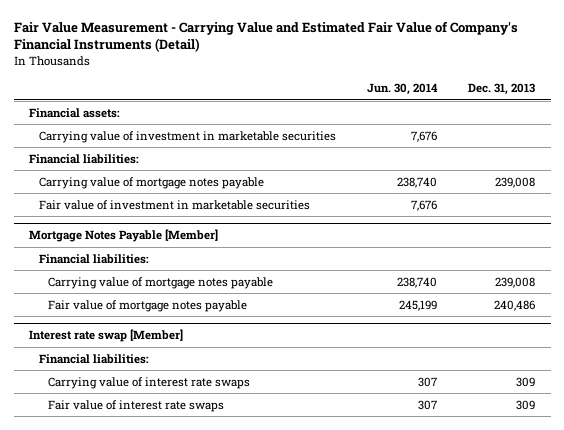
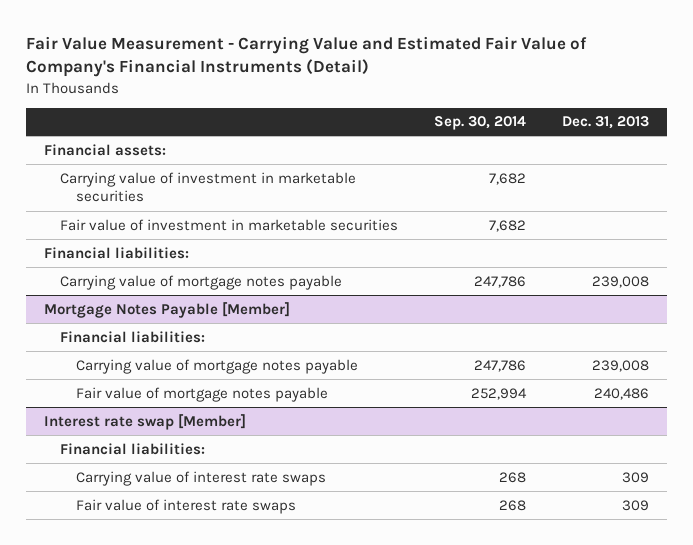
[366,83,438,96] Jun. 30, 2014 -> none
none -> [434,116,527,131] Sep. 30, 2014
[38,199,310,210] Fair value of investment in marketable securities -> [60,218,399,231] Fair value of investment in marketable securities

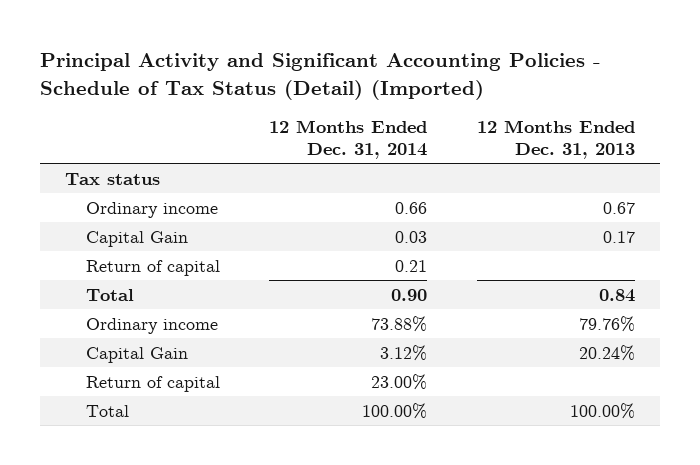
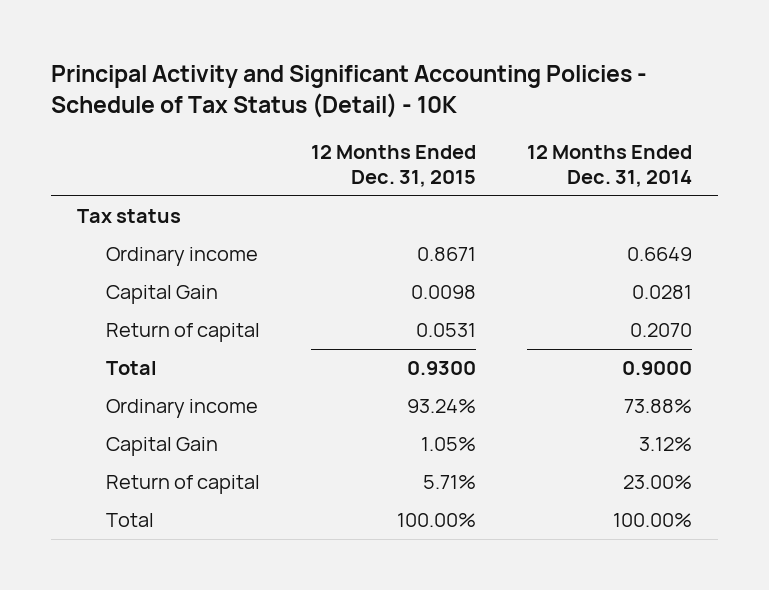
[40,53,602,100] Principal Activity and Significant Accounting Policies - Schedule of Tax Status (Detail) (Imported) -> [51,65,648,119] Principal Activity and Significant Accounting Policies - Schedule of Tax Status (Detail) - 10K
[477,120,636,159] 12 Months Ended Dec. 31, 2013 -> none
none -> [310,145,476,188] 12 Months Ended Dec. 31, 2015
[395,201,428,214] 0.66 -> [627,247,693,262] 0.6649
[395,230,428,243] 0.03 -> [632,285,693,300] 0.0281
[395,259,428,272] 0.21 -> [630,323,693,338] 0.2070
[391,288,428,301] 0.90 -> [622,361,693,376] 0.9000

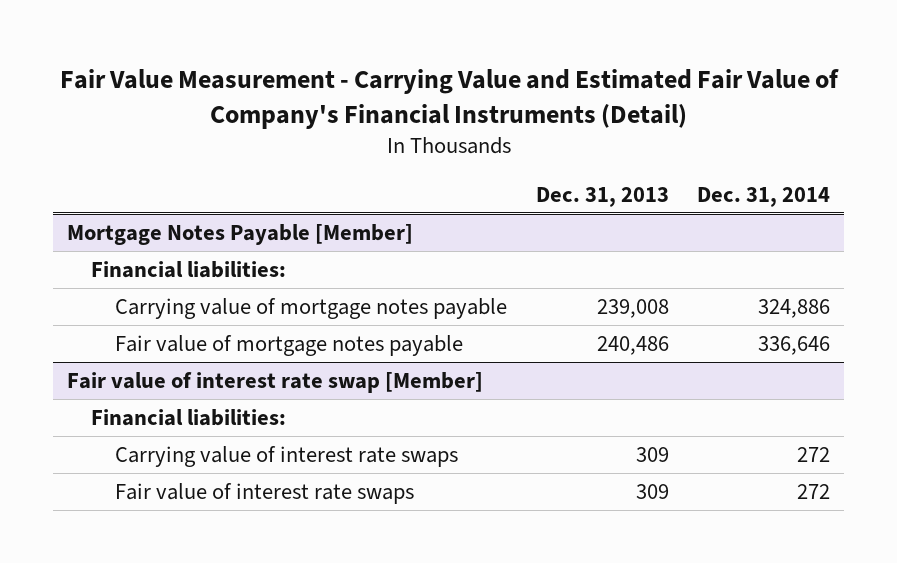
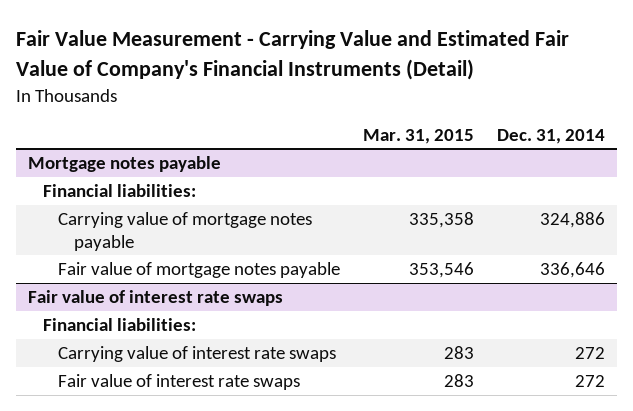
[535,186,669,207] Dec. 31, 2013 -> none
none -> [363,128,475,144] Mar. 31, 2015
[67,223,414,245] Mortgage Notes Payable [Member] -> [27,156,221,173] Mortgage notes payable
[67,371,484,393] Fair value of interest rate swap [Member] -> [27,290,283,307] Fair value of interest rate swaps

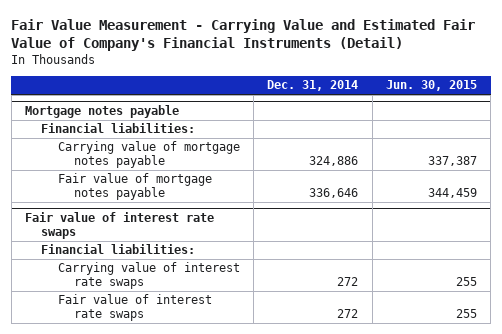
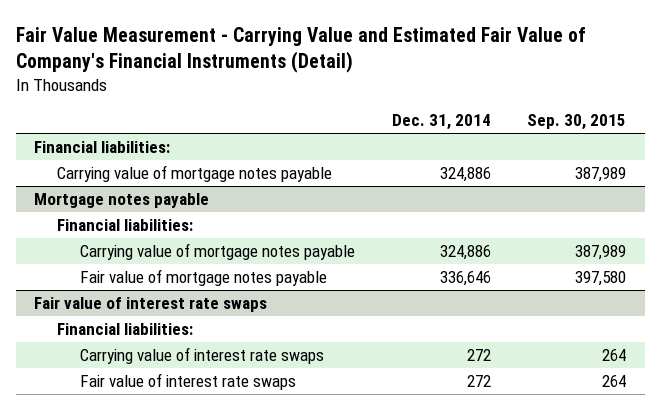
[386,80,478,92] Jun. 30, 2015 -> none
none -> [527,114,627,131] Sep. 30, 2015
none -> [34,140,171,153] Financial liabilities:
none -> [57,164,333,182] Carrying value of mortgage notes payable

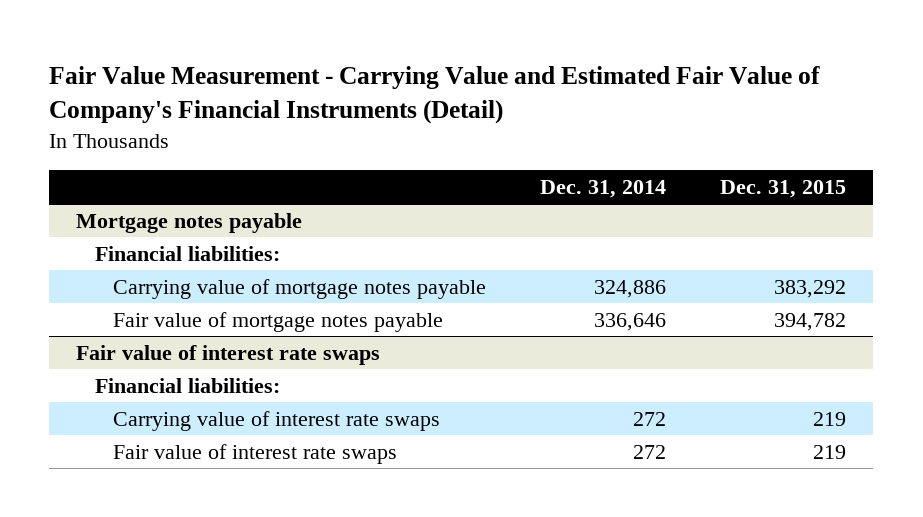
[527,114,627,131] Sep. 30, 2015 -> none
none -> [720,180,847,199] Dec. 31, 2015
[34,140,171,153] Financial liabilities: -> none
[57,164,333,182] Carrying value of mortgage notes payable -> none

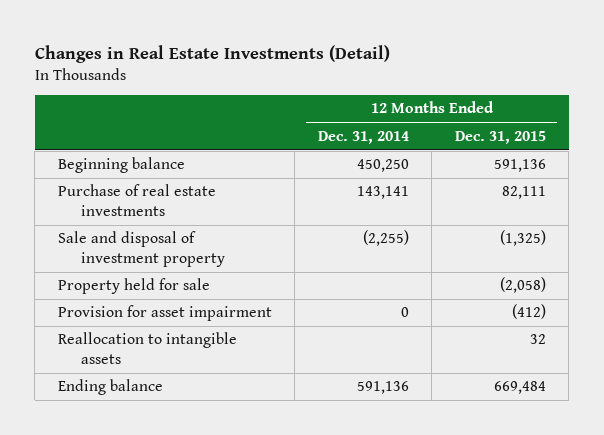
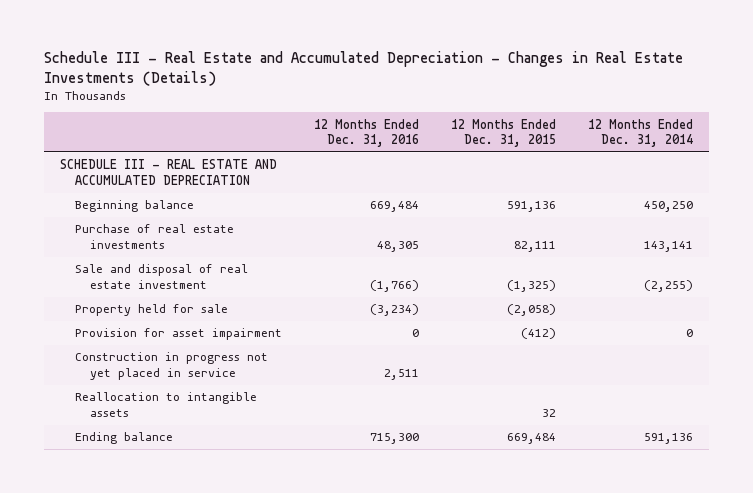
[34,44,390,63] Changes in Real Estate Investments (Detail) -> [43,51,683,86] Schedule III - Real Estate and Accumulated Depreciation - Changes in Real Estate Investments (Details)
none -> [313,118,419,148] 12 Months Ended Dec. 31, 2016
none -> [59,159,277,185] SCHEDULE III - REAL ESTATE AND ACCUMULATED DEPRECIATION
[57,231,226,267] Sale and disposal of investment property -> [74,264,248,289] Sale and disposal of real estate investment
none -> [74,352,268,380] Construction in progress not yet placed in service

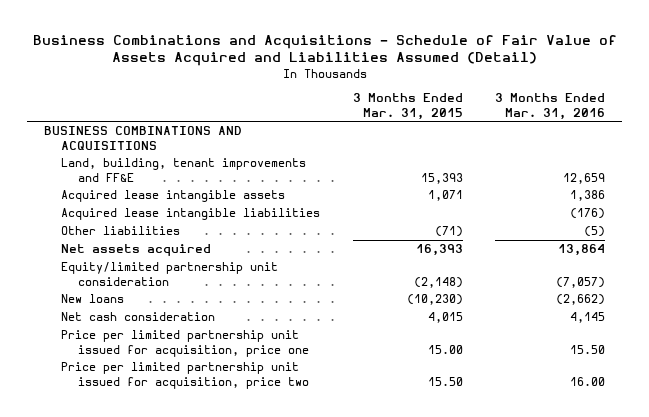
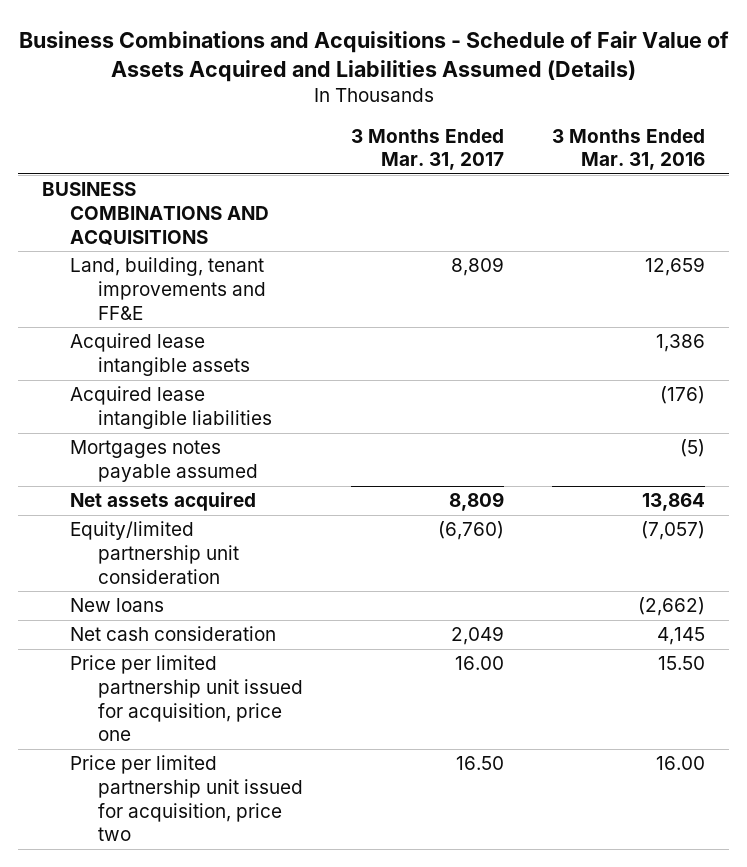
[32,34,617,67] Business Combinations and Acquisitions - Schedule of Fair Value of Assets Acquired and Liabilities Assumed (Detail) -> [18,30,729,82] Business Combinations and Acquisitions - Schedule of Fair Value of Assets Acquired and Liabilities Assumed (Details)
[352,93,463,120] 3 Months Ended Mar. 31, 2015 -> none
none -> [350,128,504,171] 3 Months Ended Mar. 31, 2017
[60,226,180,236] Other liabilities -> none
none -> [70,440,258,483] Mortgages notes payable assumed

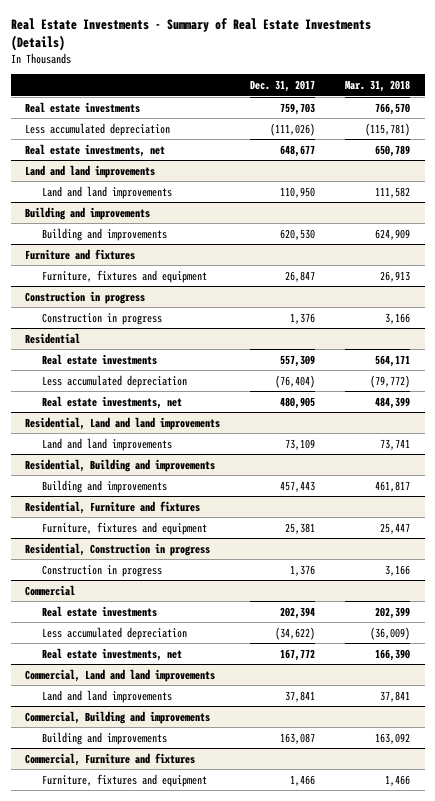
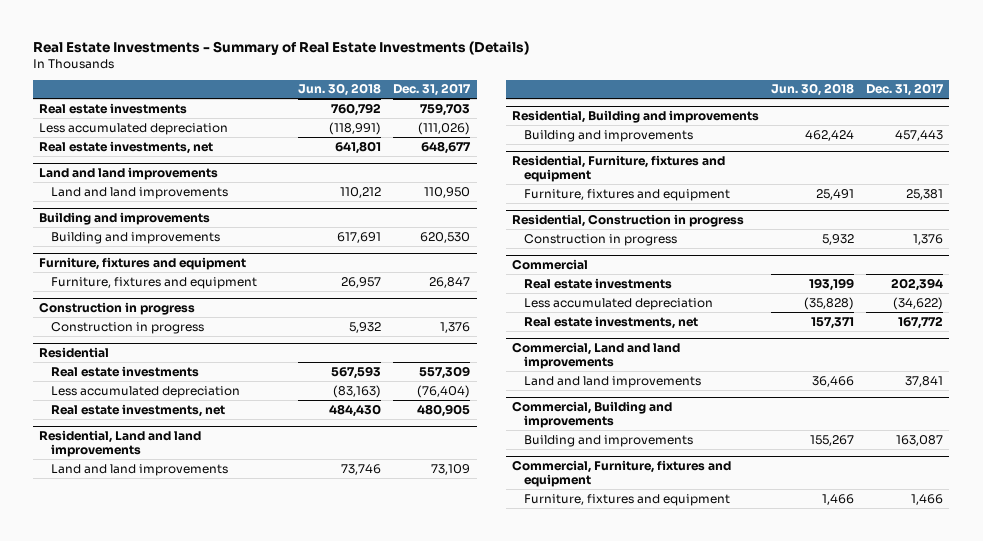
[344,79,410,92] Mar. 31, 2018 -> none
none -> [298,83,382,97] Jun. 30, 2018
[25,248,136,260] Furniture and fixtures -> [39,256,247,270] Furniture, fixtures and equipment
[25,500,201,514] Residential, Furniture and fixtures -> [512,154,726,183] Residential, Furniture, fixtures and equipment
[25,752,196,766] Commercial, Furniture and fixtures -> [512,459,732,488] Commercial, Furniture, fixtures and equipment

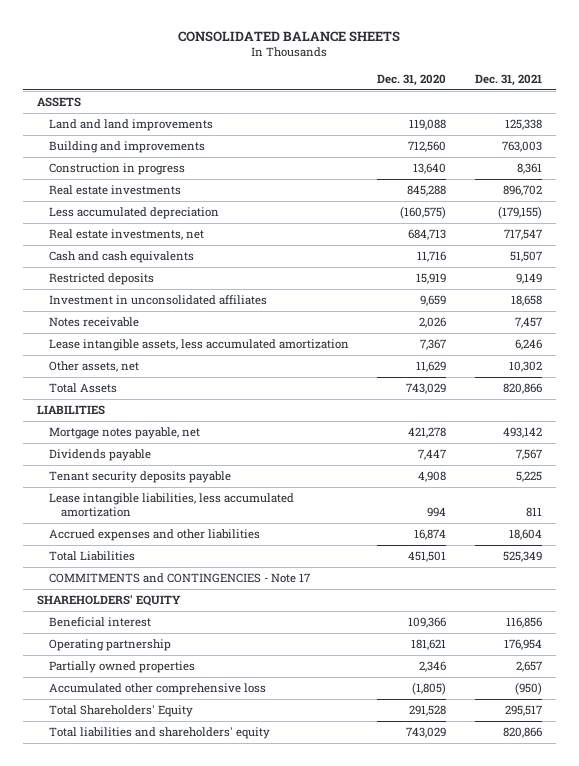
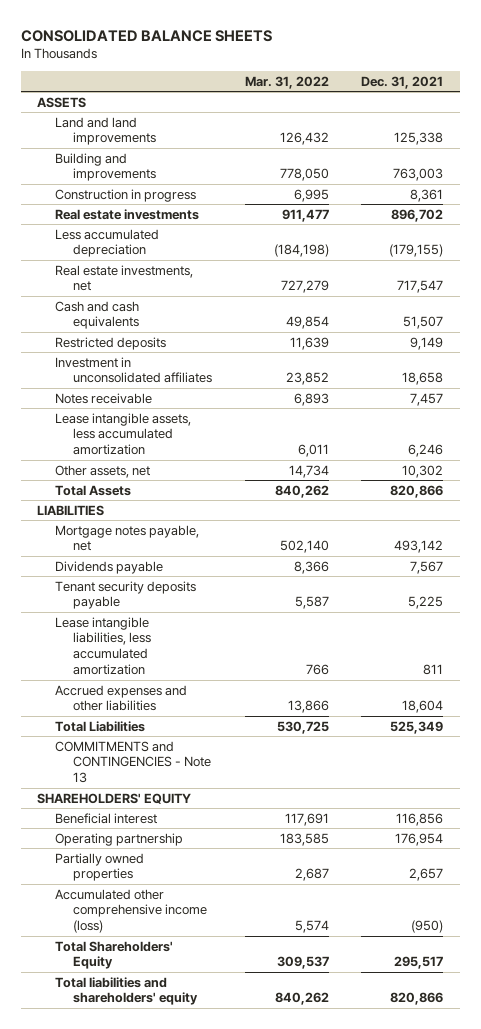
[377,73,447,86] Dec. 31, 2020 -> none
none -> [244,75,329,89] Mar. 31, 2022
[49,572,311,583] COMMITMENTS and CONTINGENCIES - Note 17 -> [55,740,212,784] COMMITMENTS and CONTINGENCIES - Note 13
[49,682,267,695] Accumulated other comprehensive loss -> [55,888,208,934] Accumulated other comprehensive income (loss)

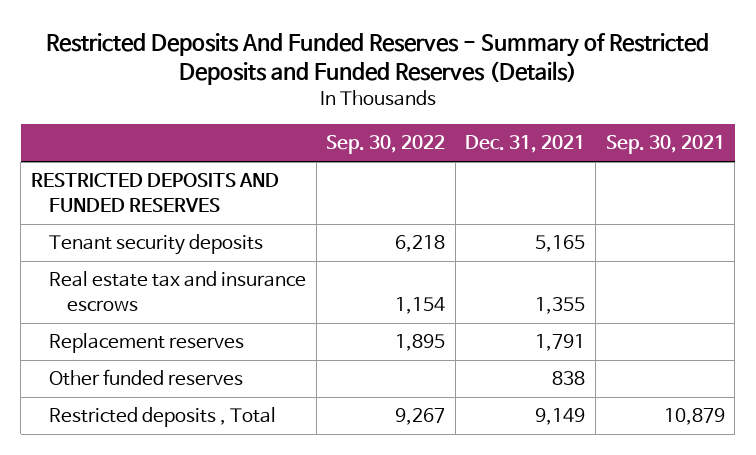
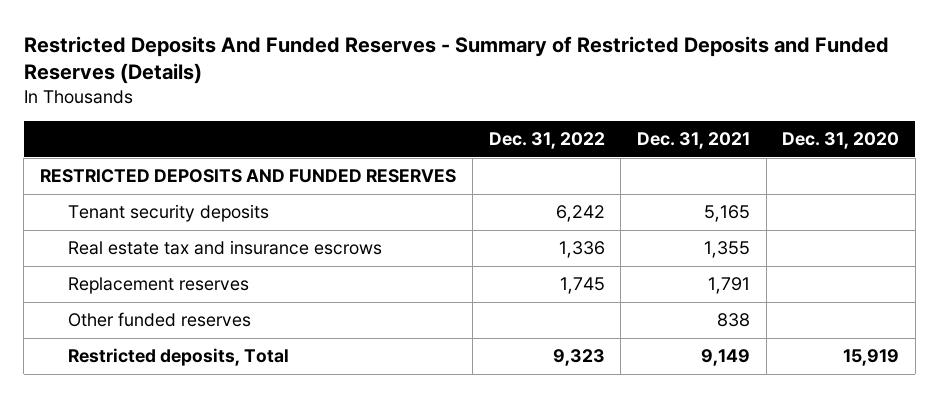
[326,135,446,155] Sep. 30, 2022 -> none
[605,135,725,155] Sep. 30, 2021 -> none
none -> [488,132,605,150] Dec. 31, 2022
none -> [782,132,900,150] Dec. 31, 2020
[48,407,276,428] Restricted deposits , Total -> [68,348,290,367] Restricted deposits, Total

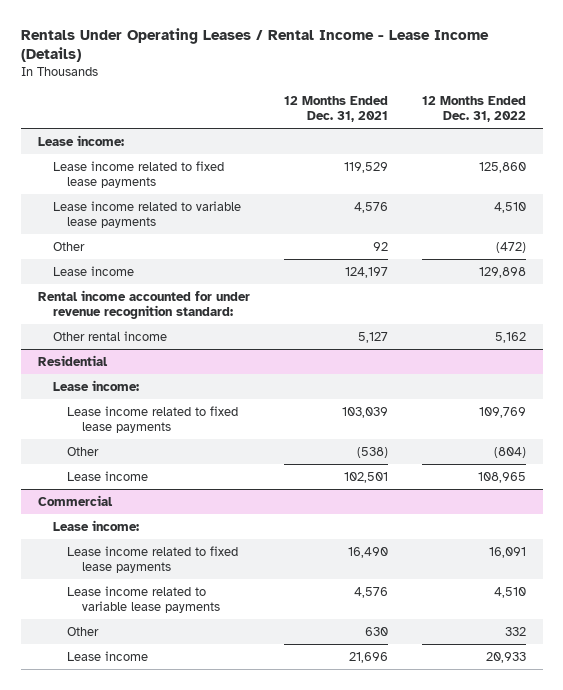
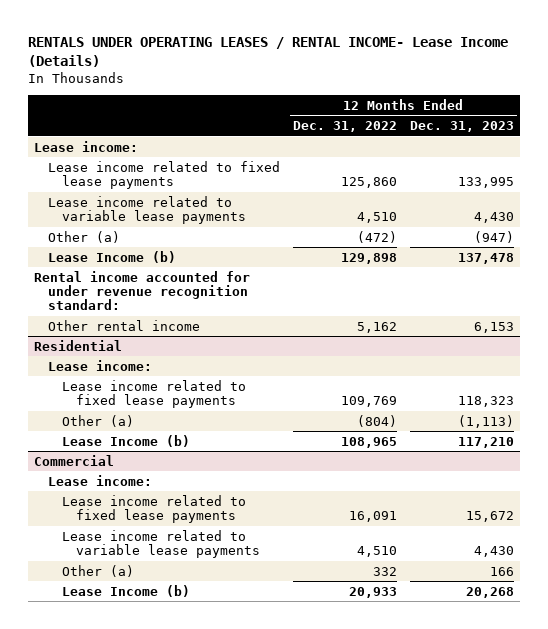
[20,28,489,63] Rentals Under Operating Leases / Rental Income - Lease Income (Details) -> [27,37,508,68] RENTALS UNDER OPERATING LEASES / RENTAL INCOME- Lease Income (Details)
[283,96,388,123] 12 Months Ended Dec. 31, 2021 -> none
none -> [409,121,514,133] Dec. 31, 2023
[52,241,85,251] Other -> [48,230,121,243] Other (a)
[52,265,134,276] Lease income -> [48,250,177,263] Lease Income (b)
[67,446,100,456] Other -> [62,414,135,427] Other (a)
[67,470,149,481] Lease income -> [62,434,191,447] Lease Income (b)
[67,626,100,636] Other -> [62,564,135,577] Other (a)
[67,650,149,661] Lease income -> [62,584,191,597] Lease Income (b)

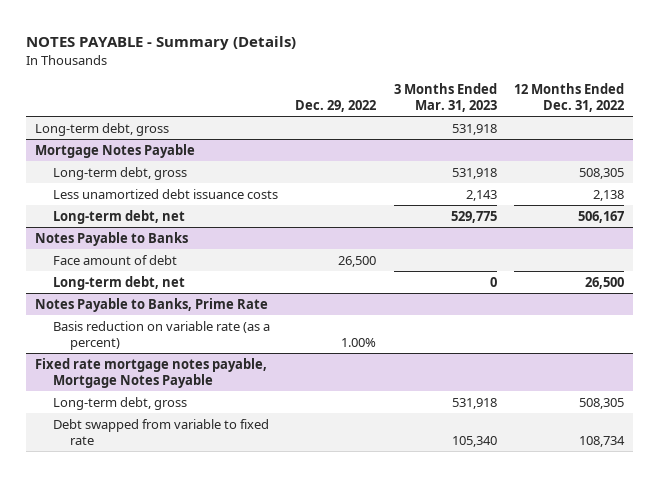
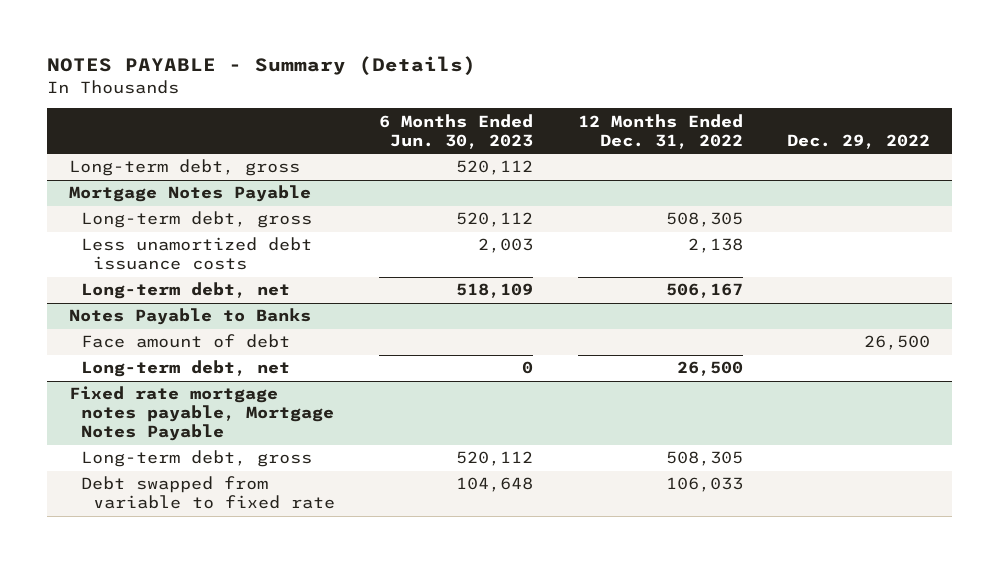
[393,82,497,113] 3 Months Ended Mar. 31, 2023 -> none
none -> [379,113,534,149] 6 Months Ended Jun. 30, 2023
[35,297,269,312] Notes Payable to Banks, Prime Rate -> none
[52,320,270,351] Basis reduction on variable rate (as a percent) -> none
[579,436,626,448] 108,734 -> [665,477,743,493] 106,033

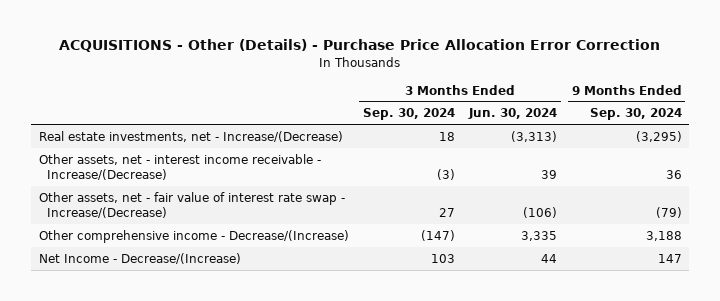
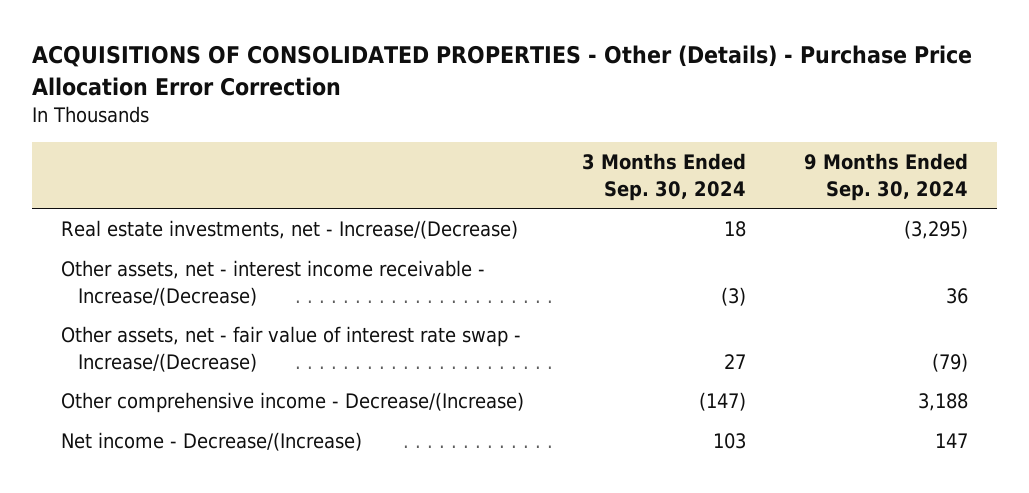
[59,39,661,53] ACQUISITIONS - Other (Details) - Purchase Price Allocation Error Correction -> [31,45,972,96] ACQUISITIONS OF CONSOLIDATED PROPERTIES - Other (Details) - Purchase Price Allocation Error Correction
[468,108,558,120] Jun. 30, 2024 -> none
[38,252,241,264] Net Income - Decrease/(Increase) -> [60,432,362,452] Net income - Decrease/(Increase)

